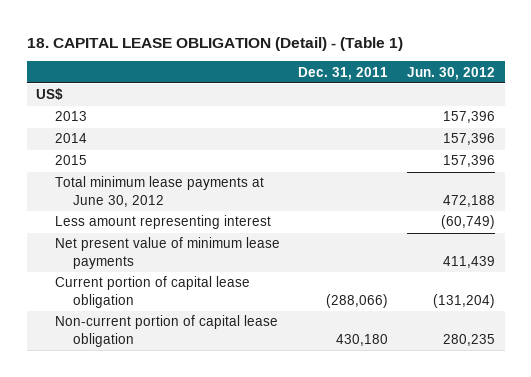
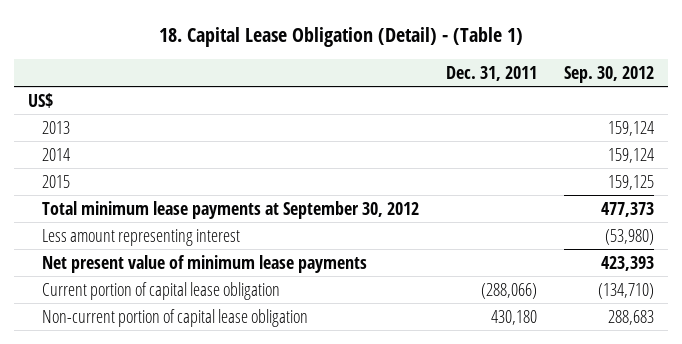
[26,36,403,51] 18. CAPITAL LEASE OBLIGATION (Detail) - (Table 1) -> [159,26,524,47] 18. Capital Lease Obligation (Detail) - (Table 1)
[407,66,496,80] Jun. 30, 2012 -> none
none -> [564,65,655,83] Sep. 30, 2012
[54,176,264,207] Total minimum lease payments at June 30, 2012 -> [42,200,420,219] Total minimum lease payments at September 30, 2012

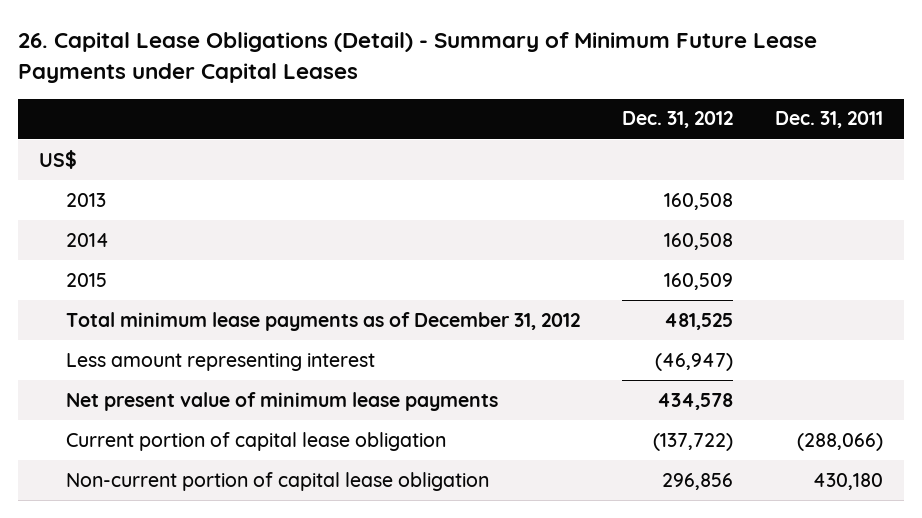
[159,26,524,47] 18. Capital Lease Obligation (Detail) - (Table 1) -> [18,32,818,83] 26. Capital Lease Obligations (Detail) - Summary of Minimum Future Lease Payments under Capital Leases
[564,65,655,83] Sep. 30, 2012 -> none
none -> [621,111,733,129] Dec. 31, 2012
[42,200,420,219] Total minimum lease payments at September 30, 2012 -> [65,311,580,331] Total minimum lease payments as of December 31, 2012

